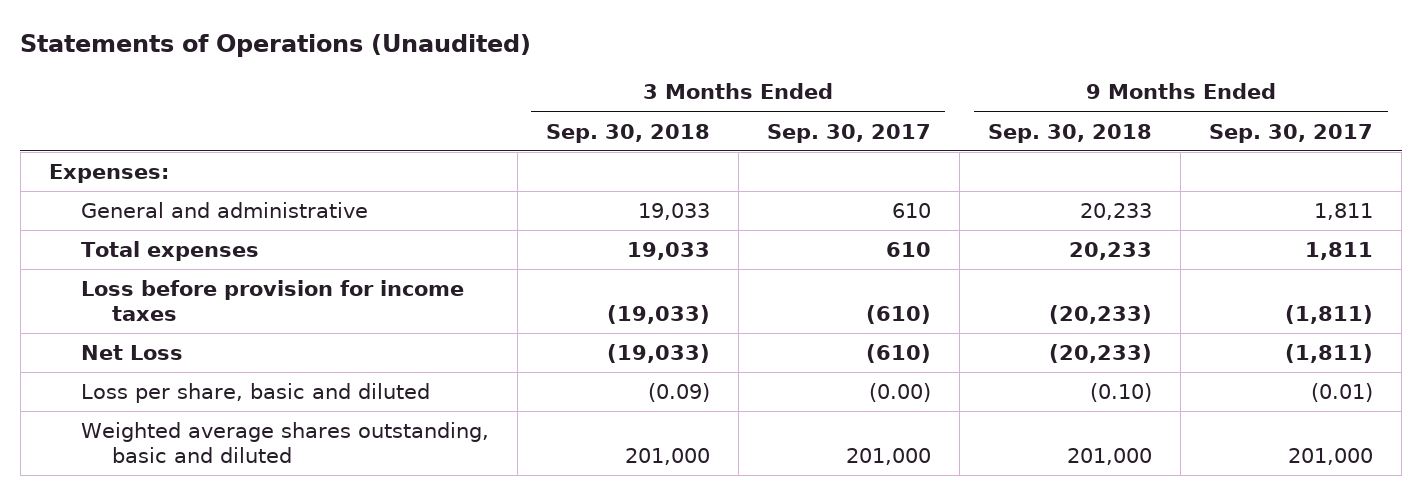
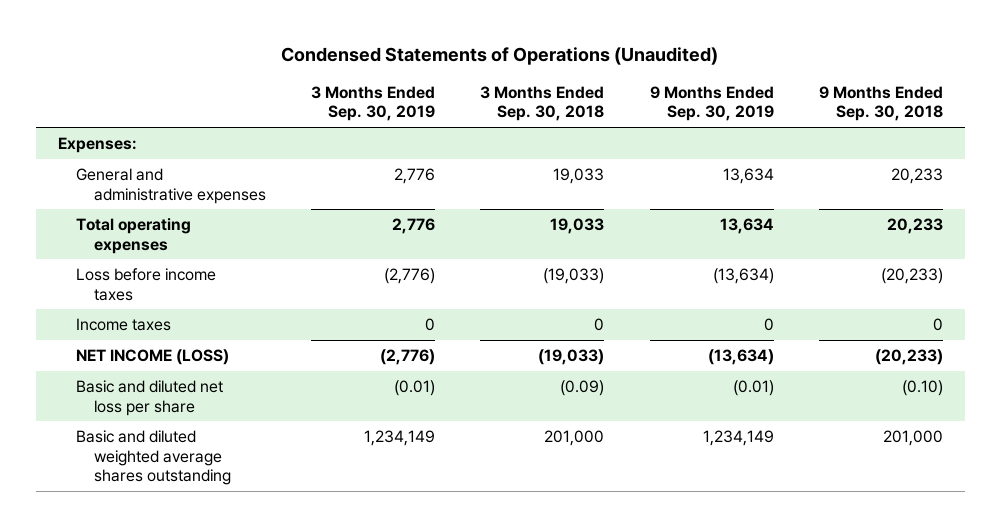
[20,33,532,57] Statements of Operations (Unaudited) -> [281,46,719,65] Condensed Statements of Operations (Unaudited)
[766,123,931,143] Sep. 30, 2017 -> none
[1209,123,1374,143] Sep. 30, 2017 -> none
none -> [311,85,436,122] 3 Months Ended Sep. 30, 2019
none -> [649,85,774,122] 9 Months Ended Sep. 30, 2019
[80,202,368,219] General and administrative -> [76,168,266,204] General and administrative expenses
[80,241,259,262] Total expenses -> [76,218,192,254] Total operating expenses
[80,280,464,321] Loss before provision for income taxes -> [76,268,217,301] Loss before income taxes
none -> [76,318,172,332] Income taxes
[80,345,183,361] Net Loss -> [76,349,230,366] NET INCOME (LOSS)
[80,383,430,404] Loss per share, basic and diluted -> [76,380,224,416] Basic and diluted net loss per share
[80,422,489,463] Weighted average shares outstanding, basic and diluted -> [76,430,231,486] Basic and diluted weighted average shares outstanding

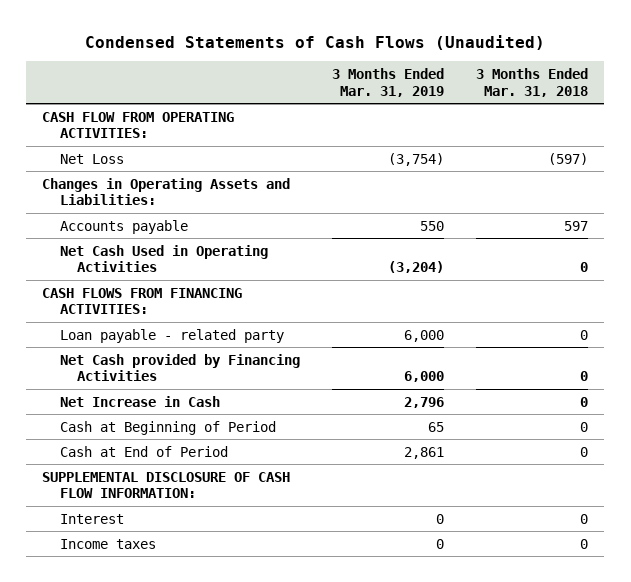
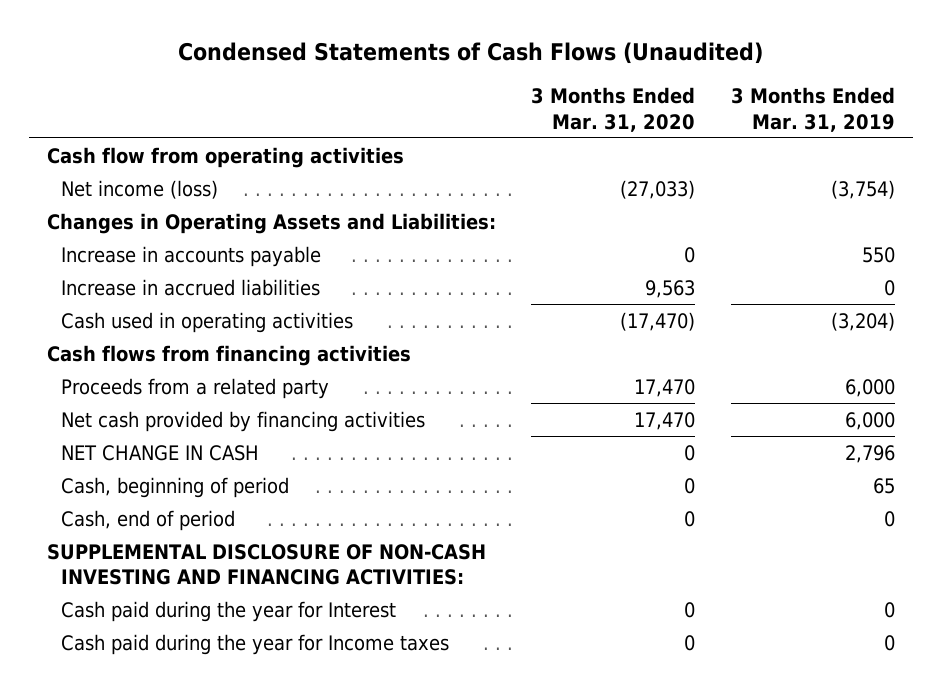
[476,68,589,97] 3 Months Ended Mar. 31, 2018 -> none
none -> [531,87,696,132] 3 Months Ended Mar. 31, 2020
[42,111,235,139] CASH FLOW FROM OPERATING ACTIVITIES: -> [46,146,404,168] Cash flow from operating activities
[59,153,124,164] Net Loss -> [61,179,219,199] Net income (loss)
[59,219,188,234] Accounts payable -> [61,245,322,267] Increase in accounts payable
none -> [61,278,321,296] Increase in accrued liabilities
[59,244,268,273] Net Cash Used in Operating Activities -> [61,311,354,333] Cash used in operating activities
[42,287,243,315] CASH FLOWS FROM FINANCING ACTIVITIES: -> [46,344,411,366] Cash flows from financing activities
[59,328,284,343] Loan payable - related party -> [61,377,330,399] Proceeds from a related party
[59,353,300,382] Net Cash provided by Financing Activities -> [61,410,426,432] Net cash provided by financing activities
[59,395,220,407] Net Increase in Cash -> [61,444,260,461] NET CHANGE IN CASH
[59,420,276,435] Cash at Beginning of Period -> [61,476,290,498] Cash, beginning of period
[59,445,228,457] Cash at End of Period -> [61,509,236,531] Cash, end of period
[403,446,444,459] 2,861 -> [883,510,895,527] 0
[42,471,291,499] SUPPLEMENTAL DISCLOSURE OF CASH FLOW INFORMATION: -> [46,543,486,586] SUPPLEMENTAL DISCLOSURE OF NON-CASH INVESTING AND FINANCING ACTIVITIES:
[59,513,124,524] Interest -> [61,600,397,622] Cash paid during the year for Interest
[59,538,156,549] Income taxes -> [61,633,450,655] Cash paid during the year for Income taxes

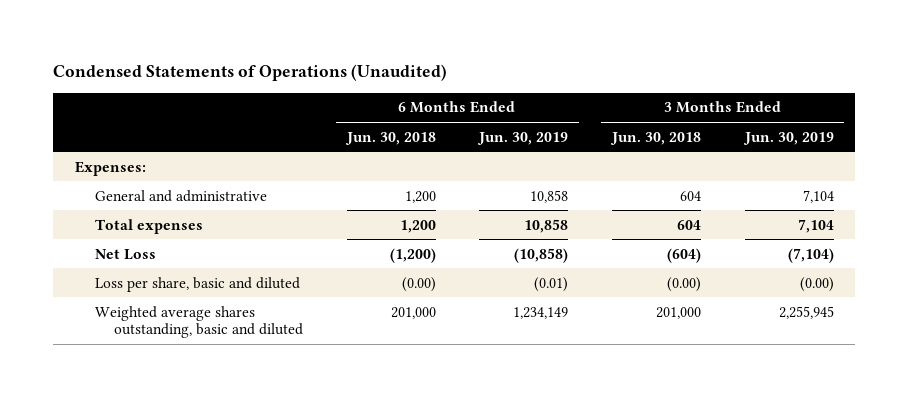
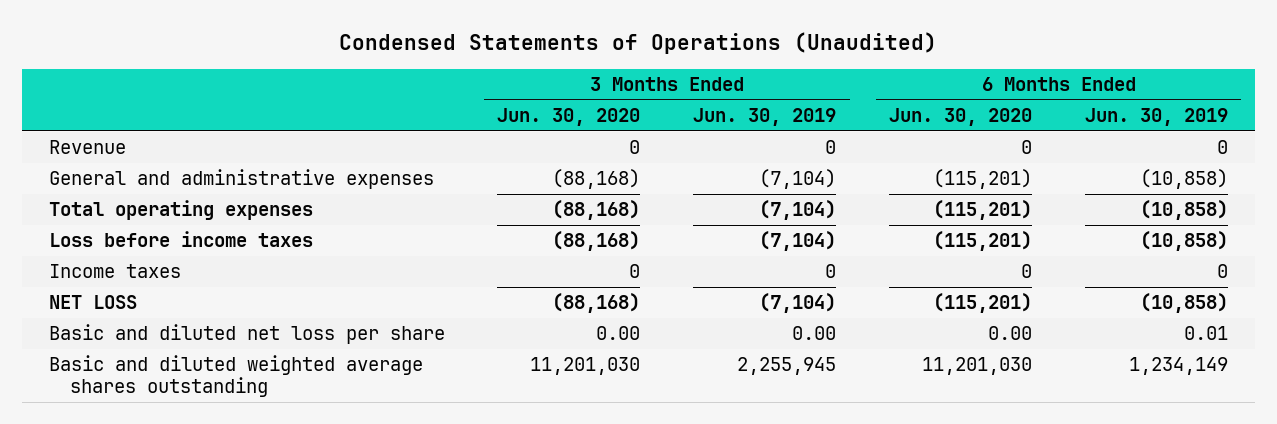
[344,131,436,145] Jun. 30, 2018 -> none
[609,131,701,145] Jun. 30, 2018 -> none
none -> [497,107,641,126] Jun. 30, 2020
none -> [889,107,1033,126] Jun. 30, 2020
[75,160,147,176] Expenses: -> none
none -> [48,140,126,155] Revenue
[94,189,267,202] General and administrative -> [48,169,434,190] General and administrative expenses
[530,189,569,203] 10,858 -> [1140,169,1229,190] (10,858)
[802,189,834,203] 7,104 -> [759,169,837,190] (7,104)
[94,218,203,234] Total expenses -> [48,200,313,221] Total operating expenses
[524,218,569,233] 10,858 -> [1140,200,1229,221] (10,858)
[797,218,834,233] 7,104 -> [759,200,837,221] (7,104)
none -> [48,231,313,248] Loss before income taxes
none -> [48,264,181,279] Income taxes
[94,248,156,260] Net Loss -> [48,295,137,310] NET LOSS
[94,276,300,292] Loss per share, basic and diluted -> [48,324,445,345] Basic and diluted net loss per share
[534,276,569,292] (0.01) -> [1184,326,1229,341] 0.01
[799,276,834,292] (0.00) -> [792,326,837,341] 0.00
[94,305,303,339] Weighted average shares outstanding, basic and diluted -> [48,355,423,398] Basic and diluted weighted average shares outstanding

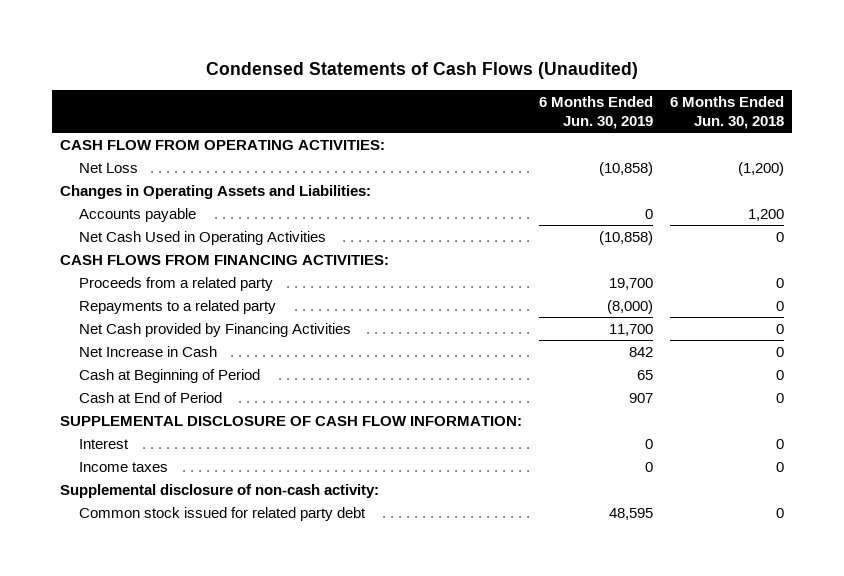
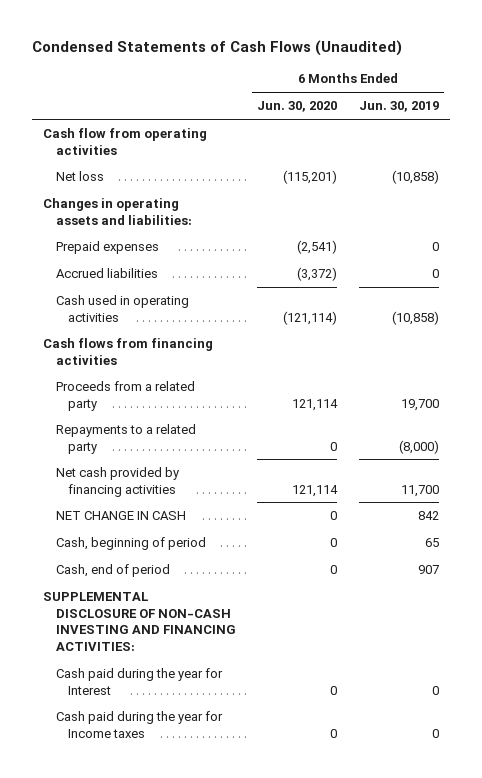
[669,95,784,130] 6 Months Ended Jun. 30, 2018 -> none
none -> [257,101,338,113] Jun. 30, 2020
[78,207,196,222] Accounts payable -> none
[59,139,385,150] CASH FLOW FROM OPERATING ACTIVITIES: -> [42,128,207,155] Cash flow from operating activities
[78,162,138,173] Net Loss -> [55,171,104,182] Net loss
[59,184,371,199] Changes in Operating Assets and Liabilities: -> [42,198,192,225] Changes in operating assets and liabilities:
none -> [55,241,159,255] Prepaid expenses
none -> [55,268,158,279] Accrued liabilities
[78,230,326,245] Net Cash Used in Operating Activities -> [55,295,189,322] Cash used in operating activities
[59,254,389,265] CASH FLOWS FROM FINANCING ACTIVITIES: -> [42,338,213,365] Cash flows from financing activities
[59,483,379,498] Supplemental disclosure of non-cash activity: -> none
[78,506,366,521] Common stock issued for related party debt -> none
[78,322,351,337] Net Cash provided by Financing Activities -> [55,467,179,497] Net cash provided by financing activities
[78,345,217,357] Net Increase in Cash -> [55,511,186,521] NET CHANGE IN CASH
[78,368,260,383] Cash at Beginning of Period -> [55,537,206,551] Cash, beginning of period
[78,391,222,403] Cash at End of Period -> [55,564,170,578] Cash, end of period
[59,415,522,426] SUPPLEMENTAL DISCLOSURE OF CASH FLOW INFORMATION: -> [42,592,236,652] SUPPLEMENTAL DISCLOSURE OF NON-CASH INVESTING AND FINANCING ACTIVITIES:
[78,438,129,449] Interest -> [55,668,223,695] Cash paid during the year for Interest
[78,461,168,472] Income taxes -> [55,711,223,738] Cash paid during the year for Income taxes

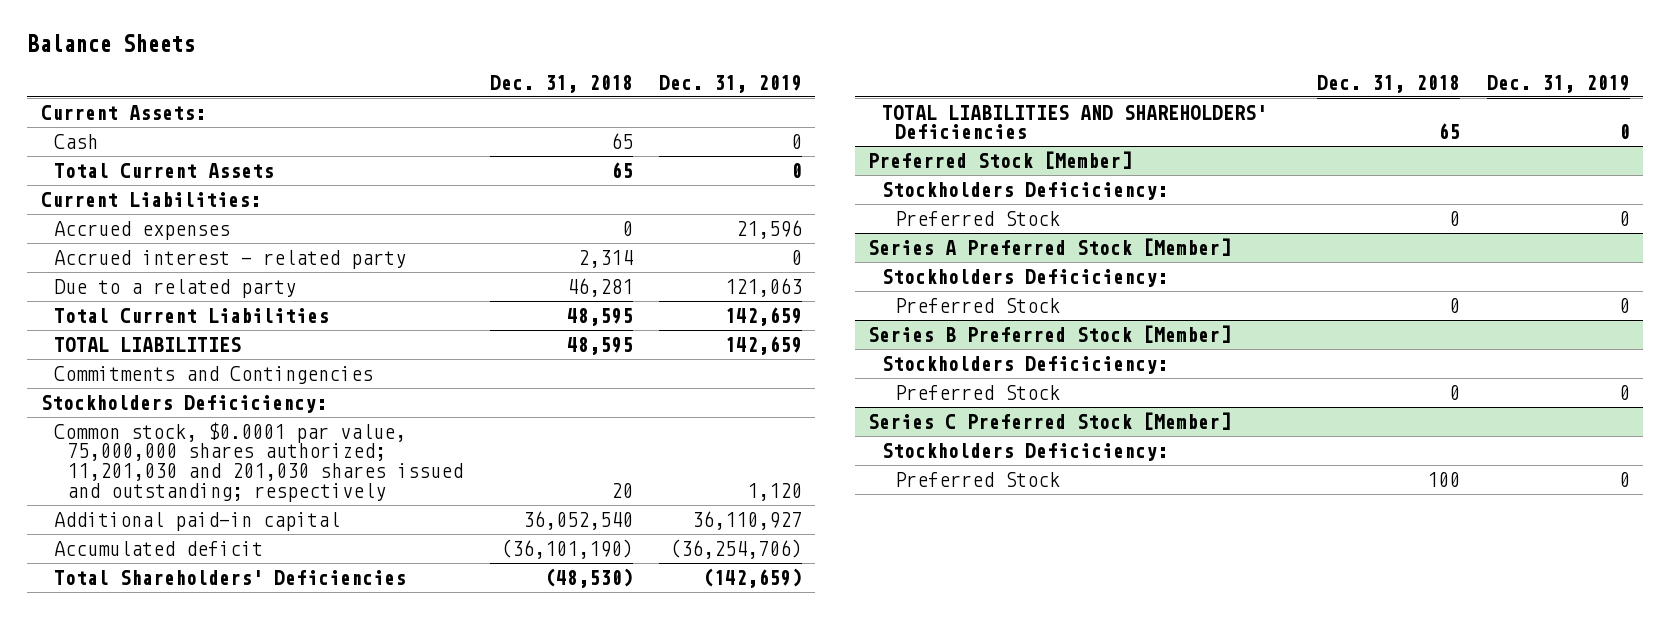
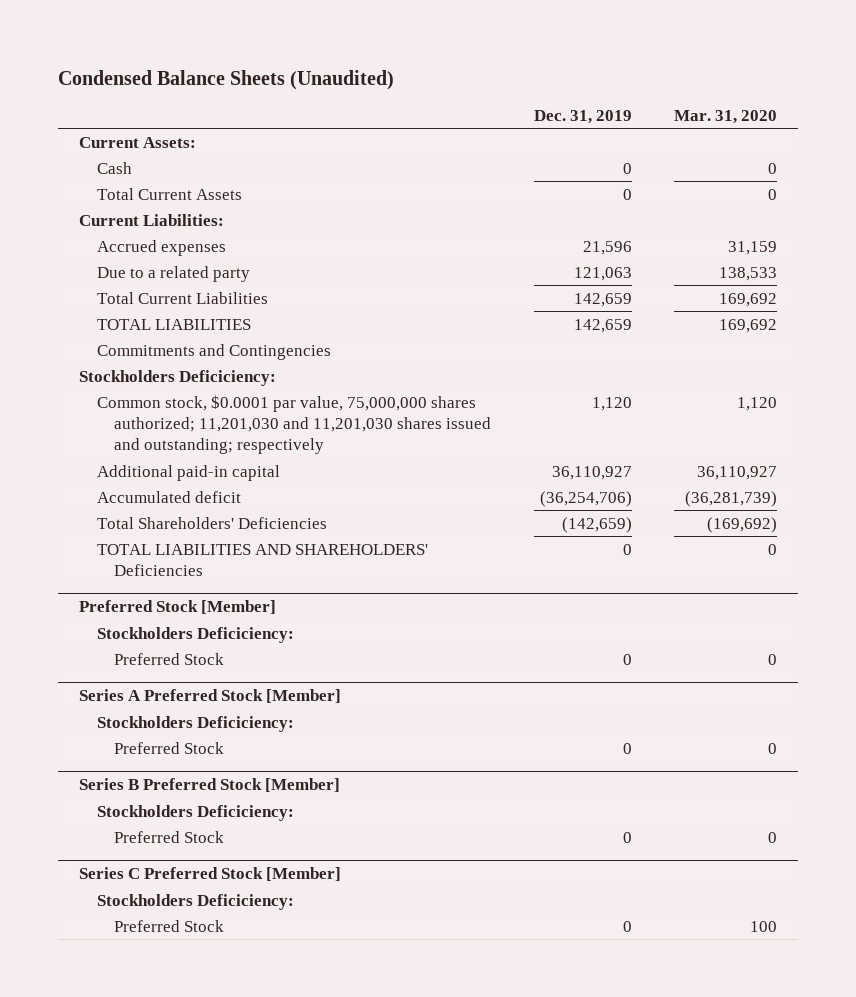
[27,34,196,53] Balance Sheets -> [58,69,395,90] Condensed Balance Sheets (Unaudited)
[489,74,633,93] Dec. 31, 2018 -> none
none -> [673,109,777,124] Mar. 31, 2020
[53,249,406,269] Accrued interest - related party -> none
[53,421,463,502] Common stock, $0.0001 par value, 75,000,000 shares authorized; 11,201,030 and 201,030 shares issued and outstanding; respectively -> [96,394,492,454] Common stock, $0.0001 par value, 75,000,000 shares authorized; 11,201,030 and 11,201,030 shares issued and outstanding; respectively

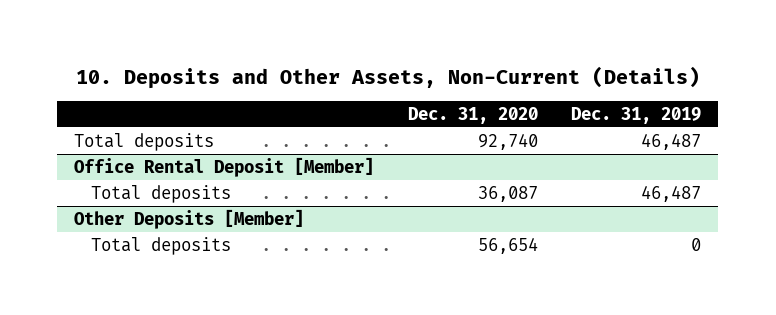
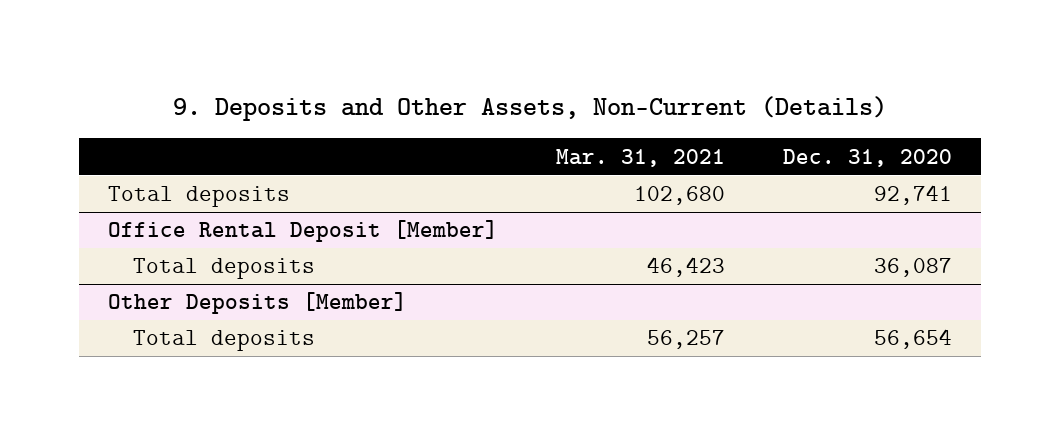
[75,65,700,89] 10. Deposits and Other Assets, Non-Current (Details) -> [173,96,888,122] 9. Deposits and Other Assets, Non-Current (Details)
[571,106,702,124] Dec. 31, 2019 -> none
none -> [556,148,726,167] Mar. 31, 2021
[477,133,538,151] 92,740 -> [874,185,953,206] 92,741

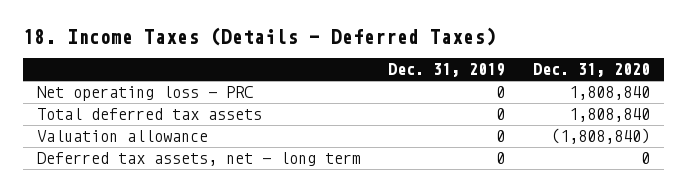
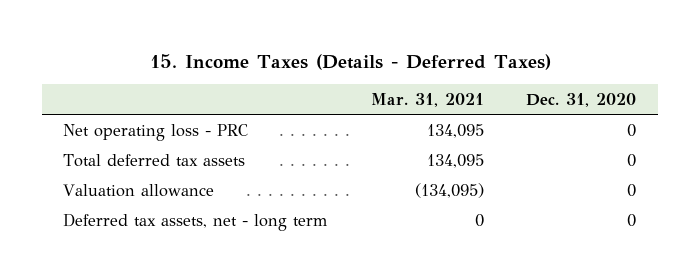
[22,27,496,47] 18. Income Taxes (Details - Deferred Taxes) -> [149,53,551,70] 15. Income Taxes (Details - Deferred Taxes)
[388,63,506,78] Dec. 31, 2019 -> none
none -> [370,92,484,107] Mar. 31, 2021
[568,86,650,101] 1,808,840 -> [627,123,637,137] 0
[568,108,650,123] 1,808,840 -> [627,153,637,167] 0
[550,128,650,145] (1,808,840) -> [627,183,637,197] 0

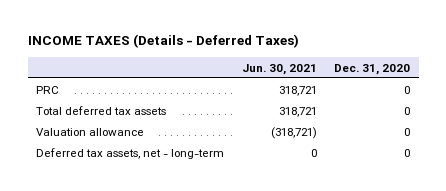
[149,53,551,70] 15. Income Taxes (Details - Deferred Taxes) -> [27,34,299,49] INCOME TAXES (Details - Deferred Taxes)
[370,92,484,107] Mar. 31, 2021 -> none
none -> [241,63,317,75] Jun. 30, 2021
[63,123,249,141] Net operating loss - PRC -> [36,85,60,94] PRC
[63,212,329,231] Deferred tax assets, net - long term -> [36,147,225,159] Deferred tax assets, net - long-term

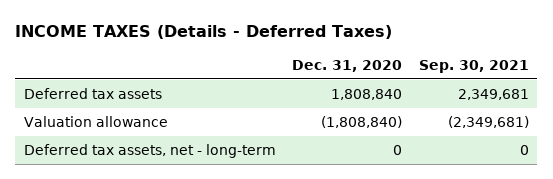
[241,63,317,75] Jun. 30, 2021 -> none
none -> [419,59,530,73] Sep. 30, 2021
[36,85,60,94] PRC -> none
[36,105,167,115] Total deferred tax assets -> [23,88,162,100] Deferred tax assets
[403,106,410,115] 0 -> [331,89,403,101] 1,808,840
[403,127,410,136] 0 -> [321,116,403,129] (1,808,840)

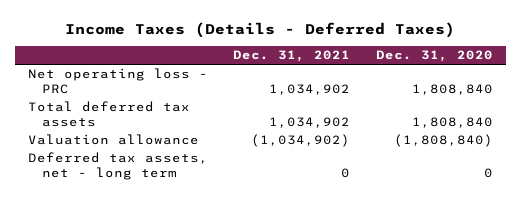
[15,24,393,39] INCOME TAXES (Details - Deferred Taxes) -> [65,21,456,38] Income Taxes (Details - Deferred Taxes)
[419,59,530,73] Sep. 30, 2021 -> none
none -> [233,50,351,63] Dec. 31, 2021
none -> [27,68,208,95] Net operating loss - PRC
[23,88,162,100] Deferred tax assets -> [27,101,190,128] Total deferred tax assets
[23,144,276,159] Deferred tax assets, net - long-term -> [27,152,208,181] Deferred tax assets, net - long term

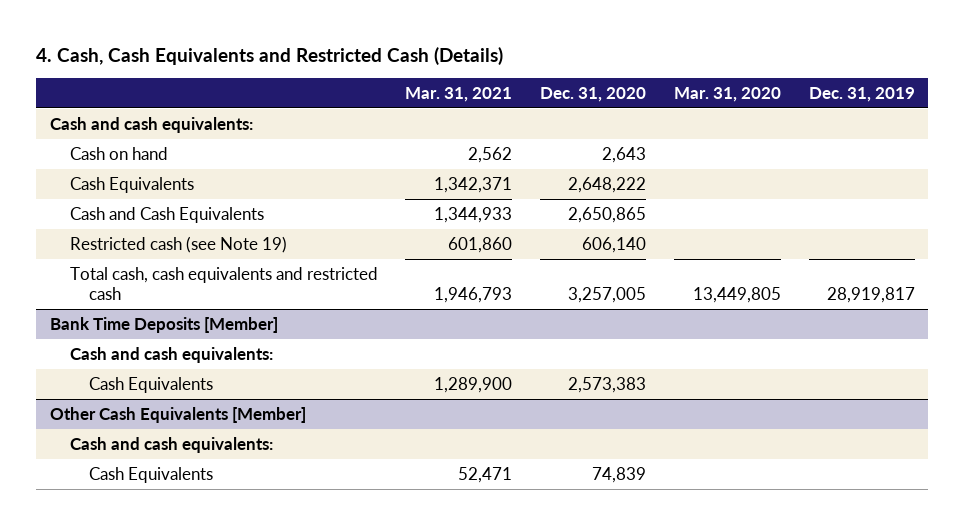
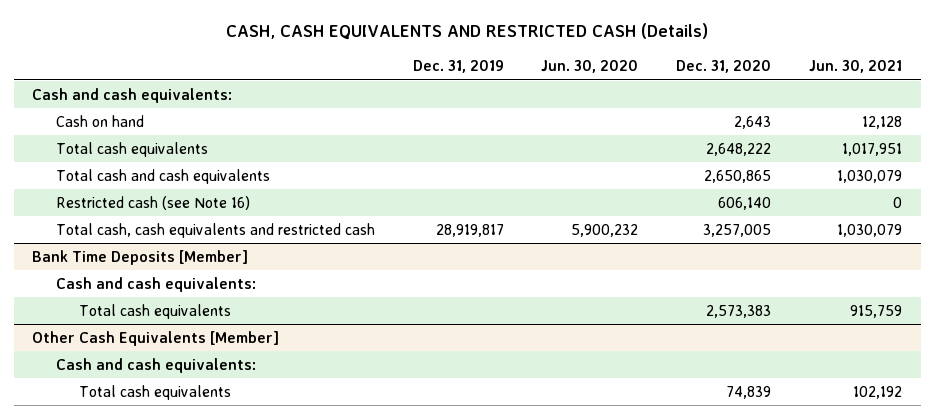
[36,46,504,65] 4. Cash, Cash Equivalents and Restricted Cash (Details) -> [226,23,709,41] CASH, CASH EQUIVALENTS AND RESTRICTED CASH (Details)
[405,86,513,102] Mar. 31, 2021 -> none
[673,86,781,102] Mar. 31, 2020 -> none
none -> [541,60,639,74] Jun. 30, 2020
none -> [809,60,903,74] Jun. 30, 2021
[69,176,194,193] Cash Equivalents -> [55,141,208,157] Total cash equivalents
[69,206,264,223] Cash and Cash Equivalents -> [55,168,270,184] Total cash and cash equivalents
[69,235,287,253] Restricted cash (see Note 19) -> [55,195,250,210] Restricted cash (see Note 16)
[89,376,214,393] Cash Equivalents -> [78,303,231,319] Total cash equivalents
[89,466,214,483] Cash Equivalents -> [78,384,231,400] Total cash equivalents

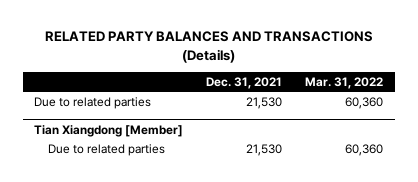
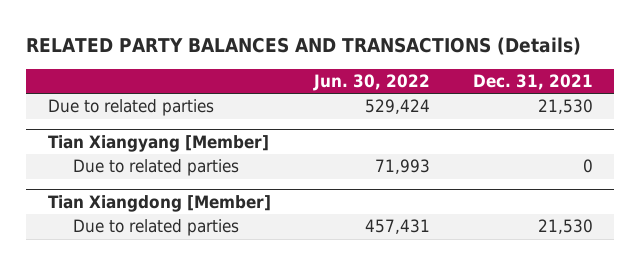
[305,76,384,89] Mar. 31, 2022 -> none
none -> [312,74,430,92] Jun. 30, 2022
none -> [47,134,269,152] Tian Xiangyang [Member]
none -> [73,159,240,177] Due to related parties

